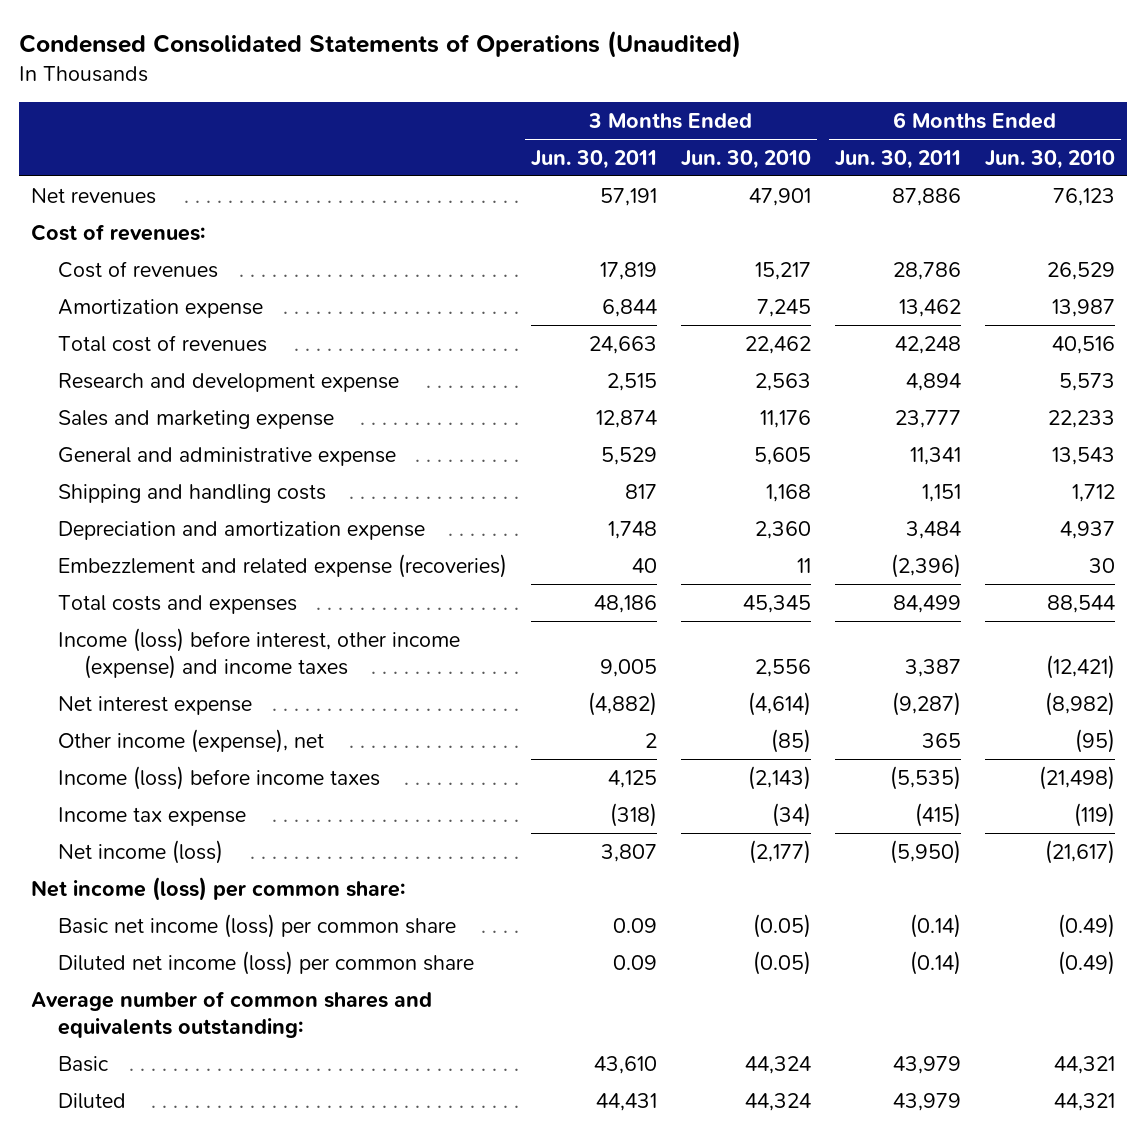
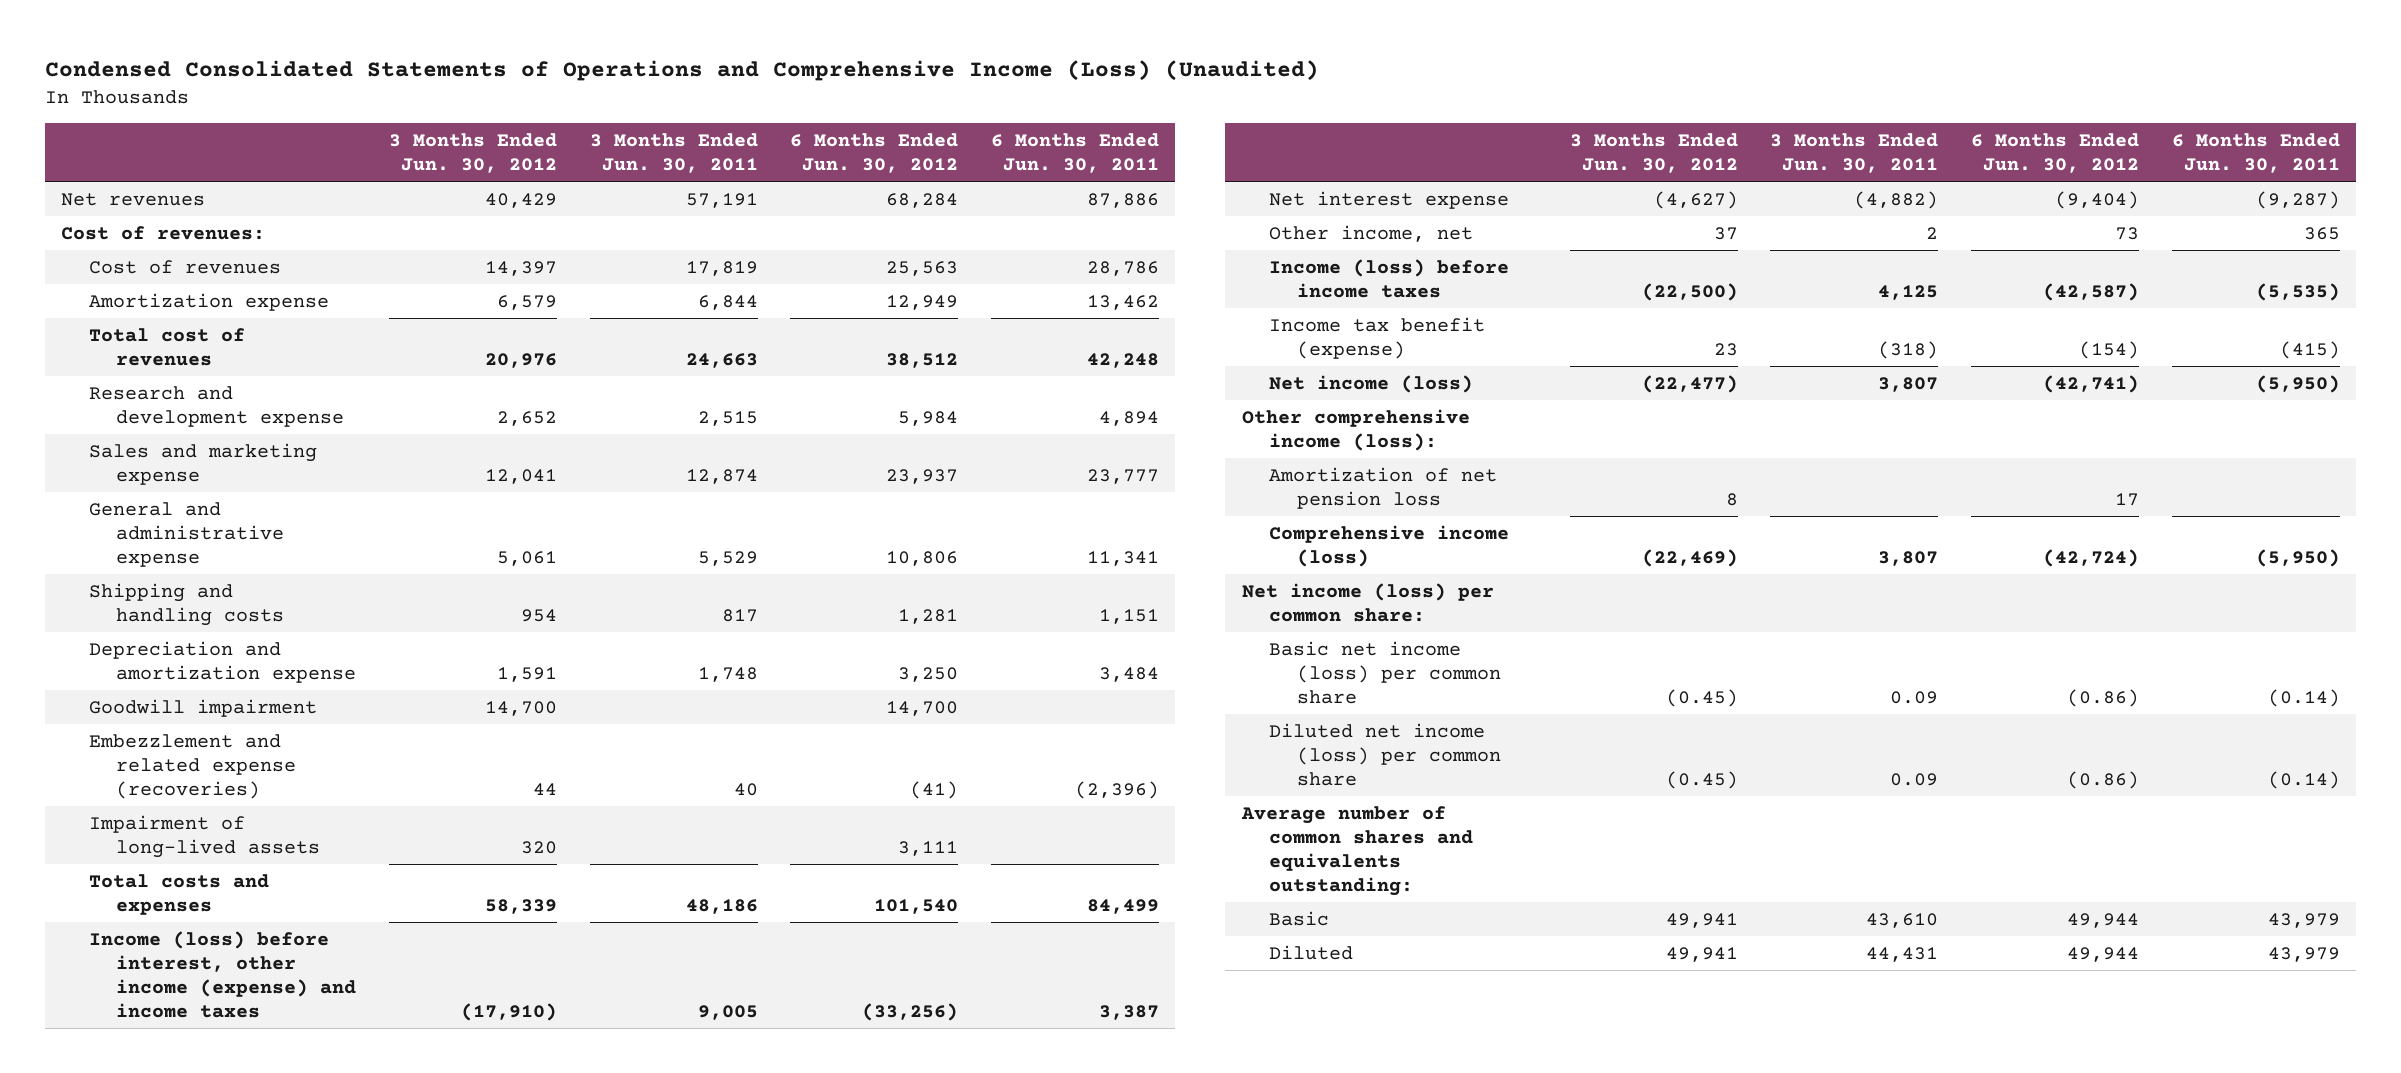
[19,30,742,59] Condensed Consolidated Statements of Operations (Unaudited) -> [44,59,1319,81] Condensed Consolidated Statements of Operations and Comprehensive Income (Loss) (Unaudited)
[680,149,811,169] Jun. 30, 2010 -> none
[984,149,1115,169] Jun. 30, 2010 -> none
none -> [389,132,558,174] 3 Months Ended Jun. 30, 2012
none -> [790,132,959,174] 6 Months Ended Jun. 30, 2012
none -> [88,698,317,717] Goodwill impairment
none -> [88,814,321,858] Impairment of long-lived assets
[57,728,324,753] Other income (expense), net -> [1269,224,1474,242] Other income, net
[57,806,246,826] Income tax expense -> [1269,316,1486,359] Income tax benefit (expense)
none -> [1241,408,1470,451] Other comprehensive income (loss):
none -> [1269,466,1498,509] Amortization of net pension loss
none -> [1269,524,1510,567] Comprehensive income (loss)

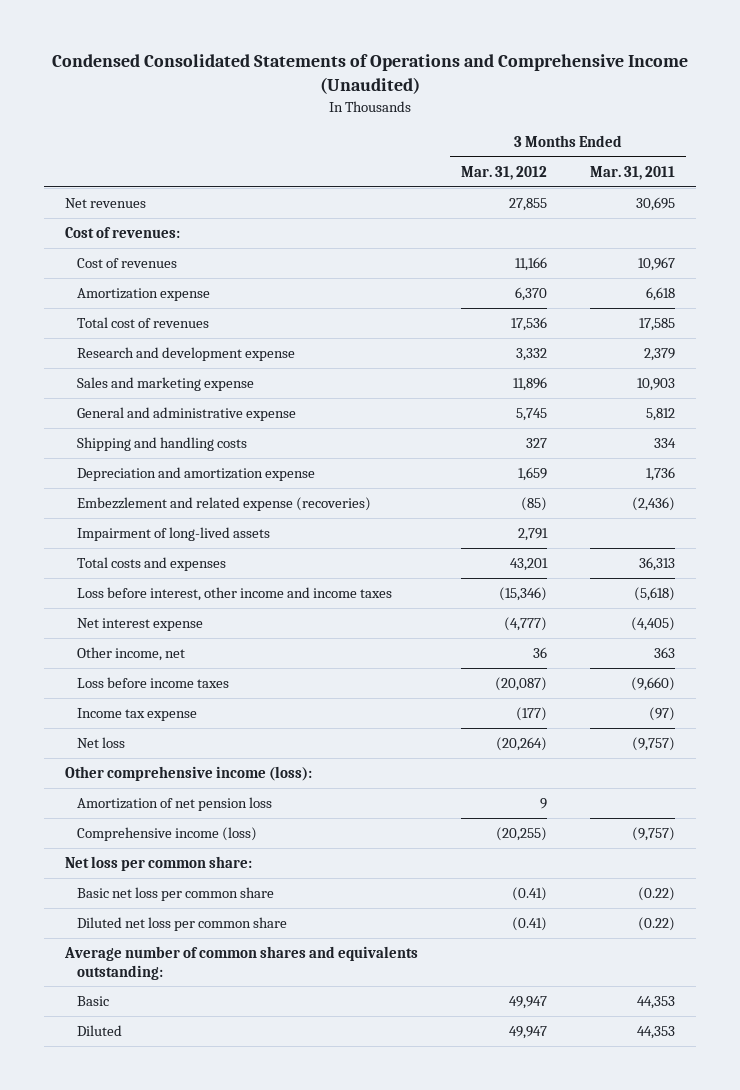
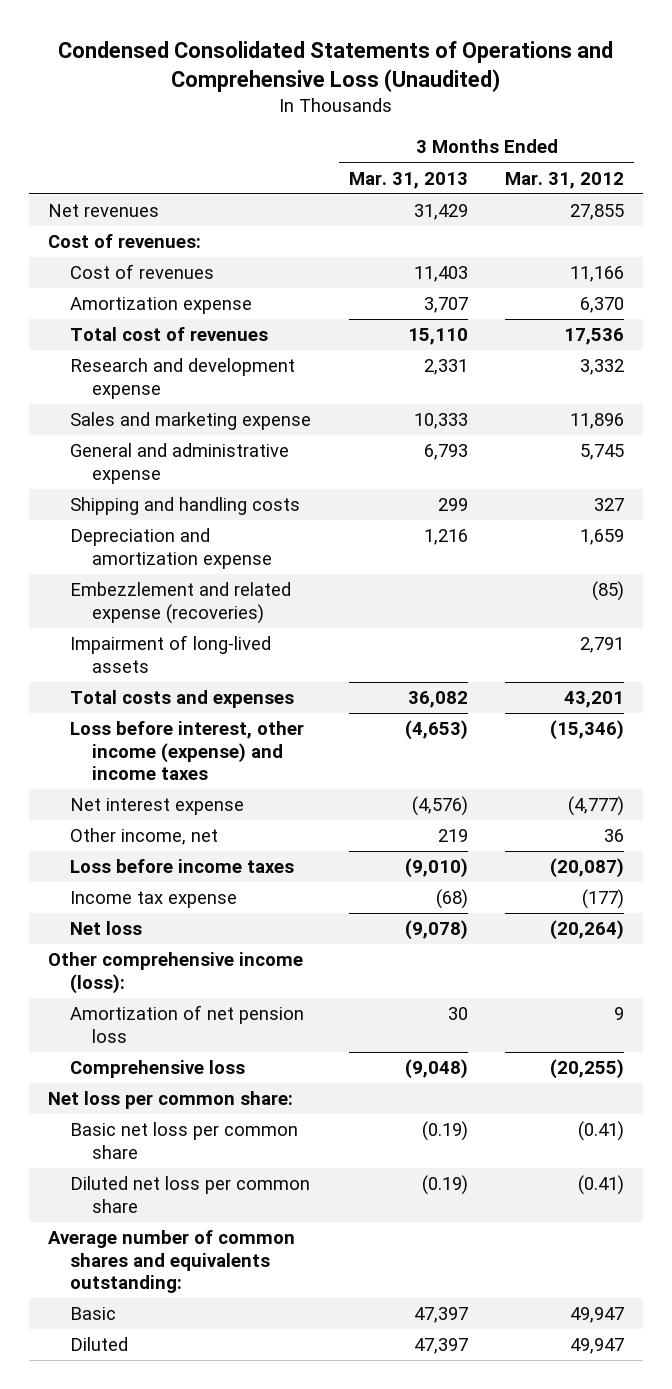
[52,54,689,95] Condensed Consolidated Statements of Operations and Comprehensive Income (Unaudited) -> [58,41,614,93] Condensed Consolidated Statements of Operations and Comprehensive Loss (Unaudited)
[589,166,675,181] Mar. 31, 2011 -> none
none -> [348,171,468,189] Mar. 31, 2013
[76,587,392,602] Loss before interest, other income and income taxes -> [70,721,305,781] Loss before interest, other income (expense) and income taxes
[76,827,257,842] Comprehensive income (loss) -> [70,1060,246,1079] Comprehensive loss

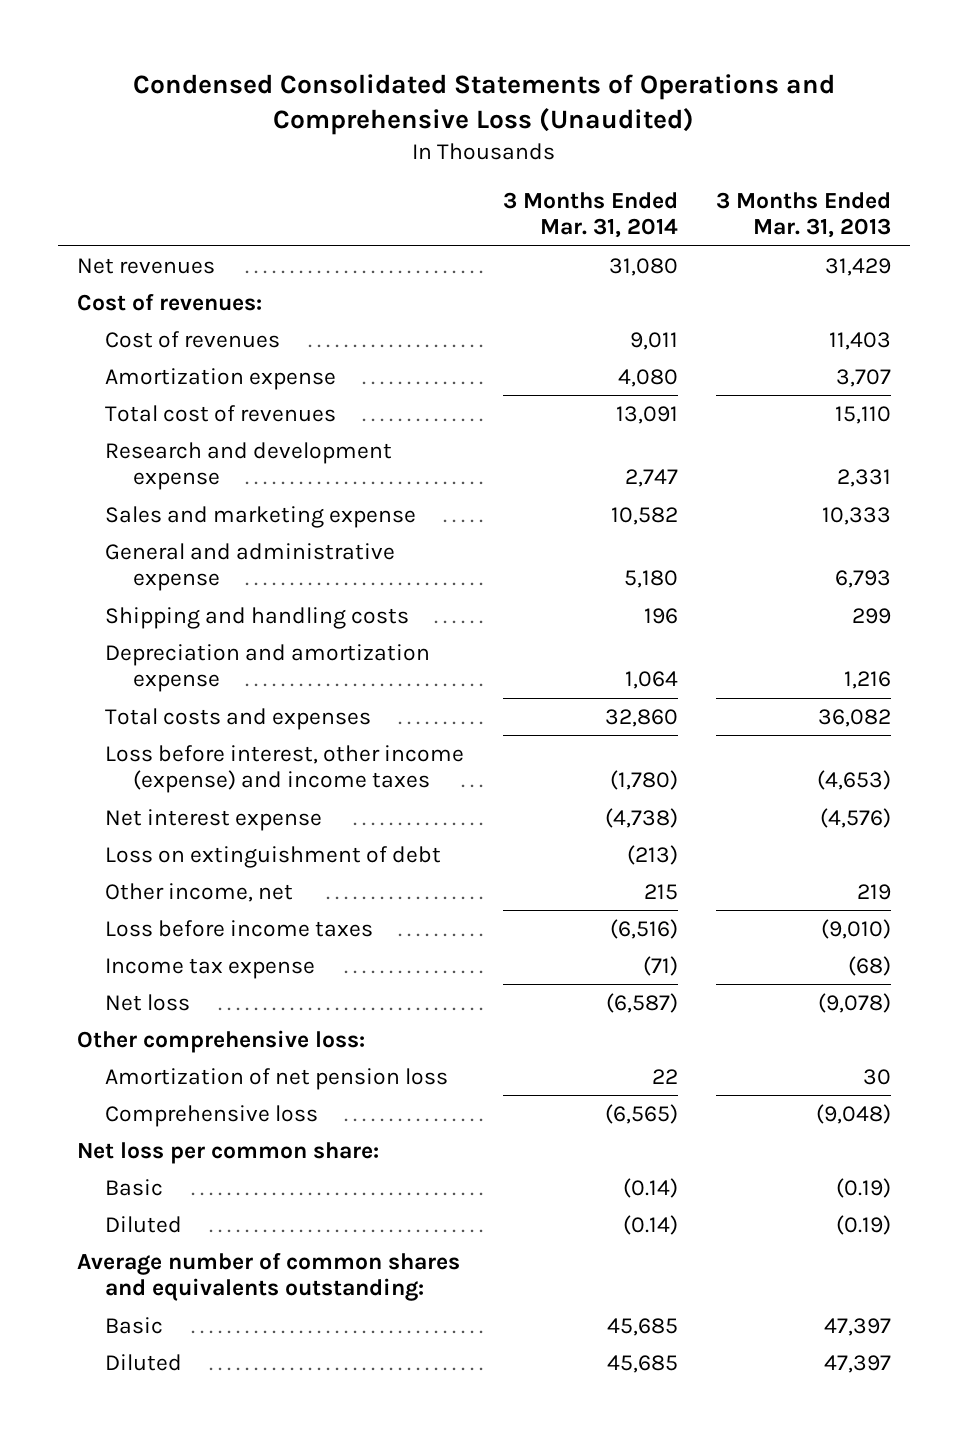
[505,171,625,189] Mar. 31, 2012 -> none
none -> [502,191,678,239] 3 Months Ended Mar. 31, 2014
[70,582,292,624] Embezzlement and related expense (recoveries) -> none
[70,635,272,673] Impairment of long-lived assets -> none
none -> [104,845,441,868] Loss on extinguishment of debt
[47,952,303,994] Other comprehensive income (loss): -> [76,1029,365,1053] Other comprehensive loss:
[70,1122,299,1159] Basic net loss per common share -> [104,1178,163,1196] Basic
[70,1176,311,1213] Diluted net loss per common share -> [104,1215,182,1233] Diluted

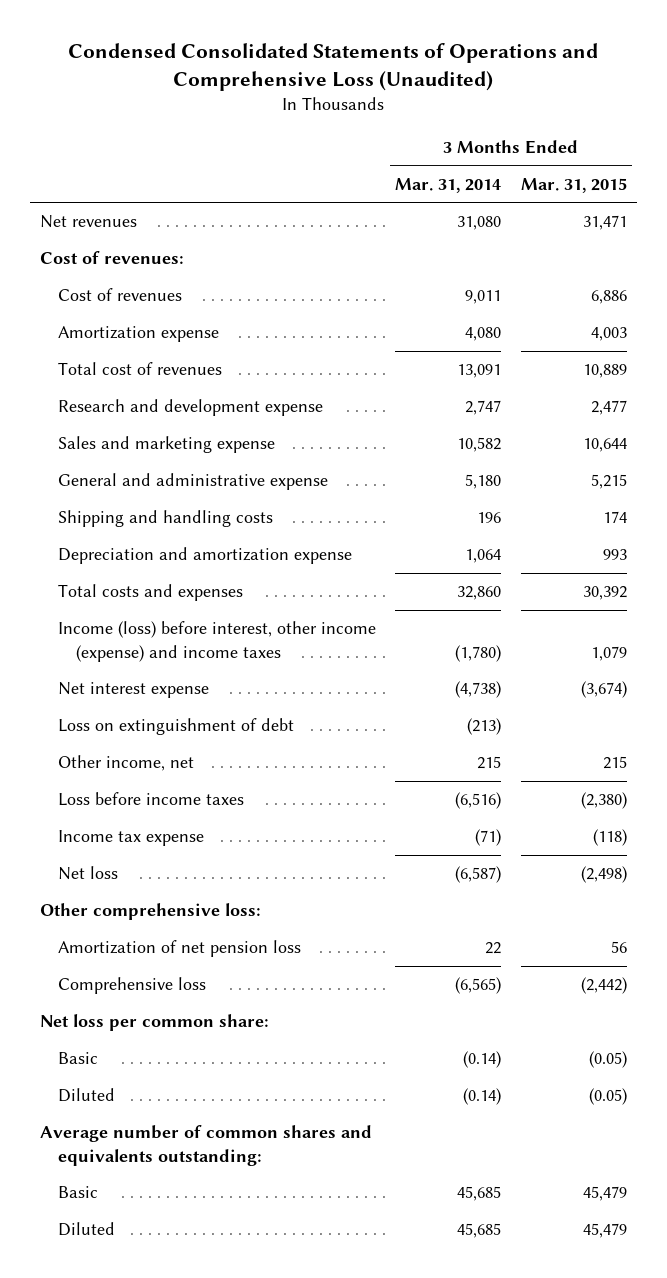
[716,191,892,239] 3 Months Ended Mar. 31, 2013 -> none
none -> [521,177,628,193] Mar. 31, 2015
[104,744,464,794] Loss before interest, other income (expense) and income taxes -> [57,621,376,662] Income (loss) before interest, other income (expense) and income taxes

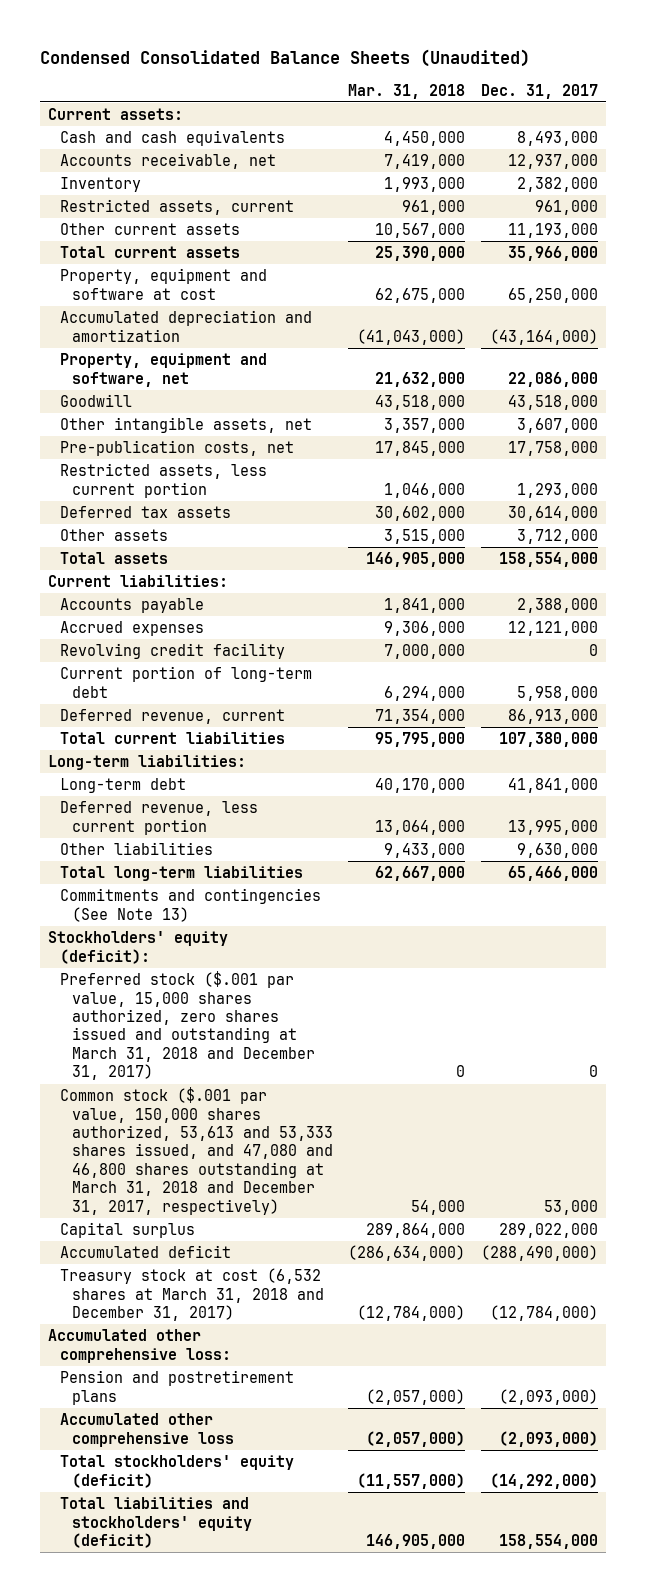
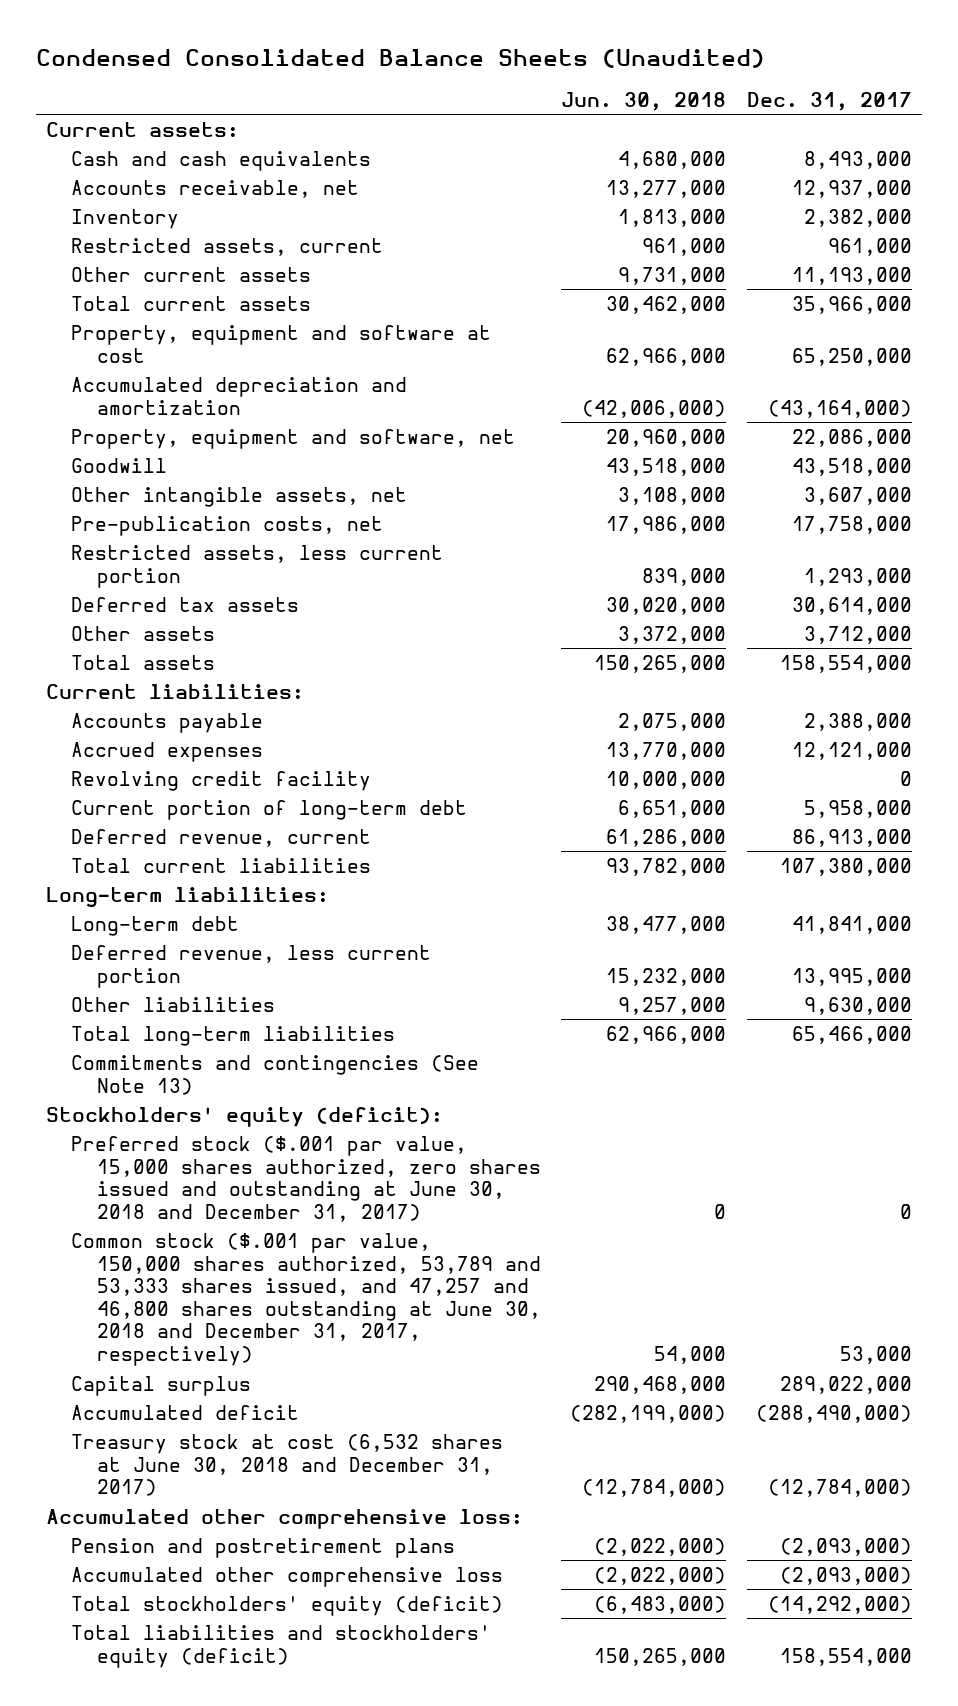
[348,83,466,99] Mar. 31, 2018 -> none
none -> [561,91,727,111] Jun. 30, 2018
[59,971,315,1081] Preferred stock ($.001 par value, 15,000 shares authorized, zero shares issued and outstanding at March 31, 2018 and December 31, 2017) -> [71,1135,541,1222] Preferred stock ($.001 par value, 15,000 shares authorized, zero shares issued and outstanding at June 30, 2018 and December 31, 2017)
[59,1087,333,1215] Common stock ($.001 par value, 150,000 shares authorized, 53,613 and 53,333 shares issued, and 47,080 and 46,800 shares outstanding at March 31, 2018 and December 31, 2017, respectively) -> [71,1232,541,1367] Common stock ($.001 par value, 150,000 shares authorized, 53,789 and 53,333 shares issued, and 47,257 and 46,800 shares outstanding at June 30, 2018 and December 31, 2017, respectively)
[59,1268,324,1321] Treasury stock at cost (6,532 shares at March 31, 2018 and December 31, 2017) -> [71,1433,504,1497] Treasury stock at cost (6,532 shares at June 30, 2018 and December 31, 2017)

